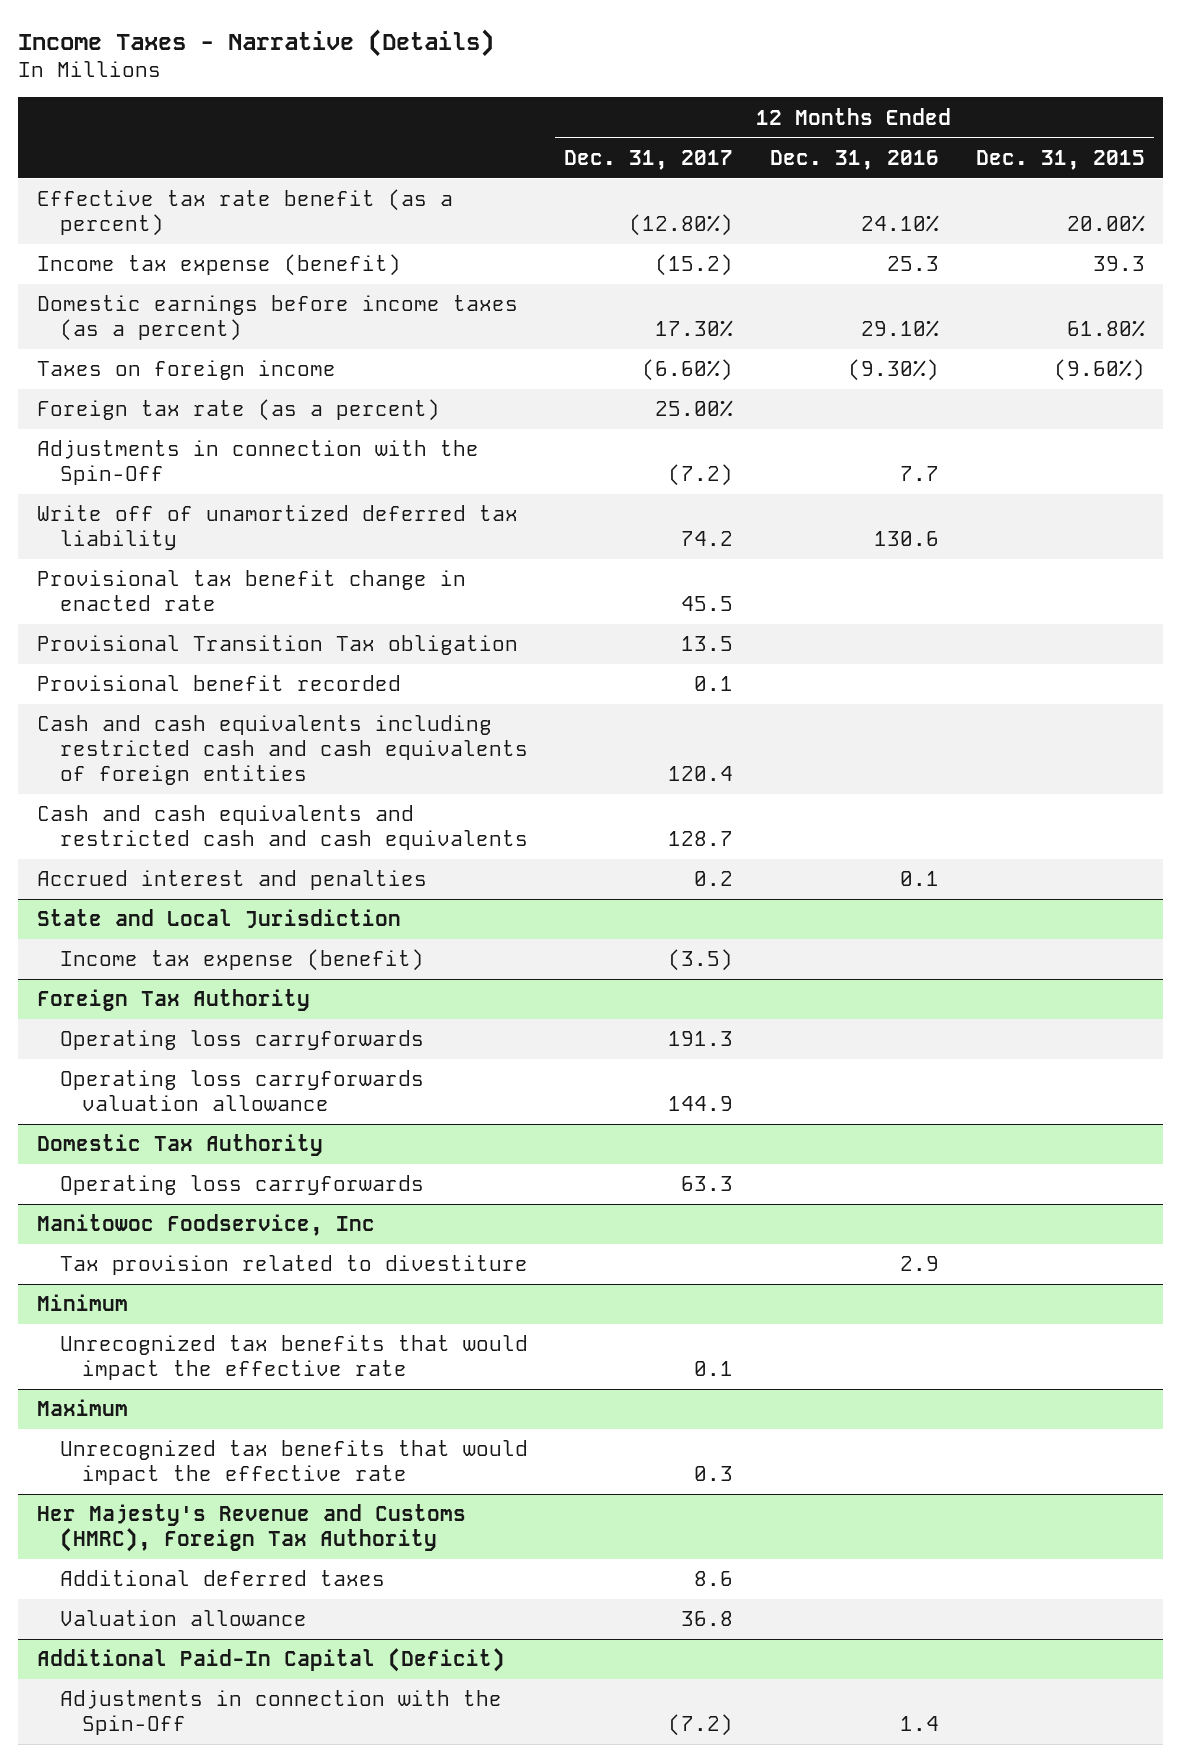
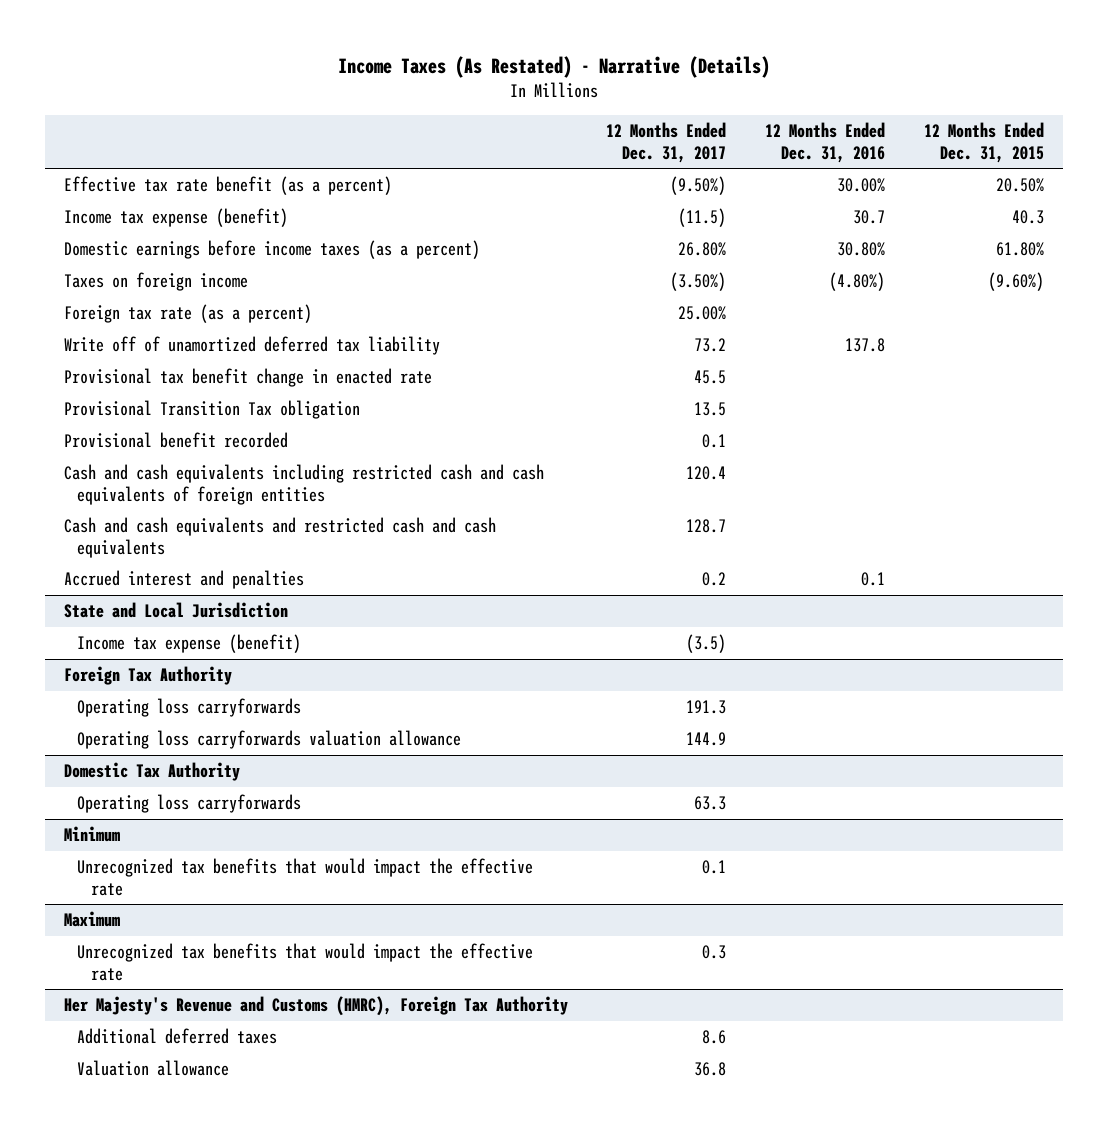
[18,28,495,57] Income Taxes - Narrative (Details) -> [337,55,770,78] Income Taxes (As Restated) - Narrative (Details)
[629,213,734,236] (12.80%) -> [670,176,727,196] (9.50%)
[860,214,939,232] 24.10% -> [837,178,886,193] 30.00%
[1066,214,1145,232] 20.00% -> [995,178,1044,193] 20.50%
[655,254,734,277] (15.2) -> [678,208,727,228] (11.5)
[886,256,939,272] 25.3 -> [853,210,886,225] 30.7
[1092,256,1145,272] 39.3 -> [1011,210,1044,225] 40.3
[655,319,734,337] 17.30% -> [678,242,727,257] 26.80%
[860,319,939,337] 29.10% -> [837,242,886,257] 30.80%
[642,359,734,382] (6.60%) -> [670,272,727,292] (3.50%)
[847,359,939,382] (9.30%) -> [829,272,886,292] (4.80%)
[36,440,479,485] Adjustments in connection with the Spin-Off -> none
[681,530,734,546] 74.2 -> [694,338,727,353] 73.2
[873,530,939,546] 130.6 -> [845,338,886,353] 137.8
[36,1214,375,1237] Manitowoc Foodservice, Inc -> none
[59,1255,528,1276] Tax provision related to divestiture -> none
[36,1648,505,1673] Additional Paid-In Capital (Deficit) -> none
[59,1690,502,1735] Adjustments in connection with the Spin-Off -> none

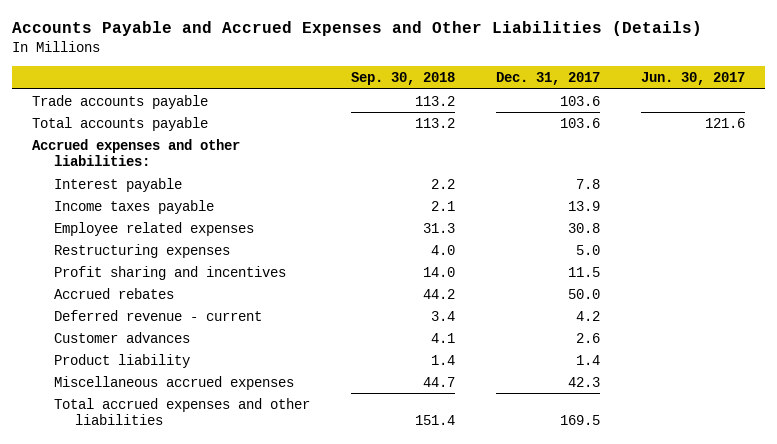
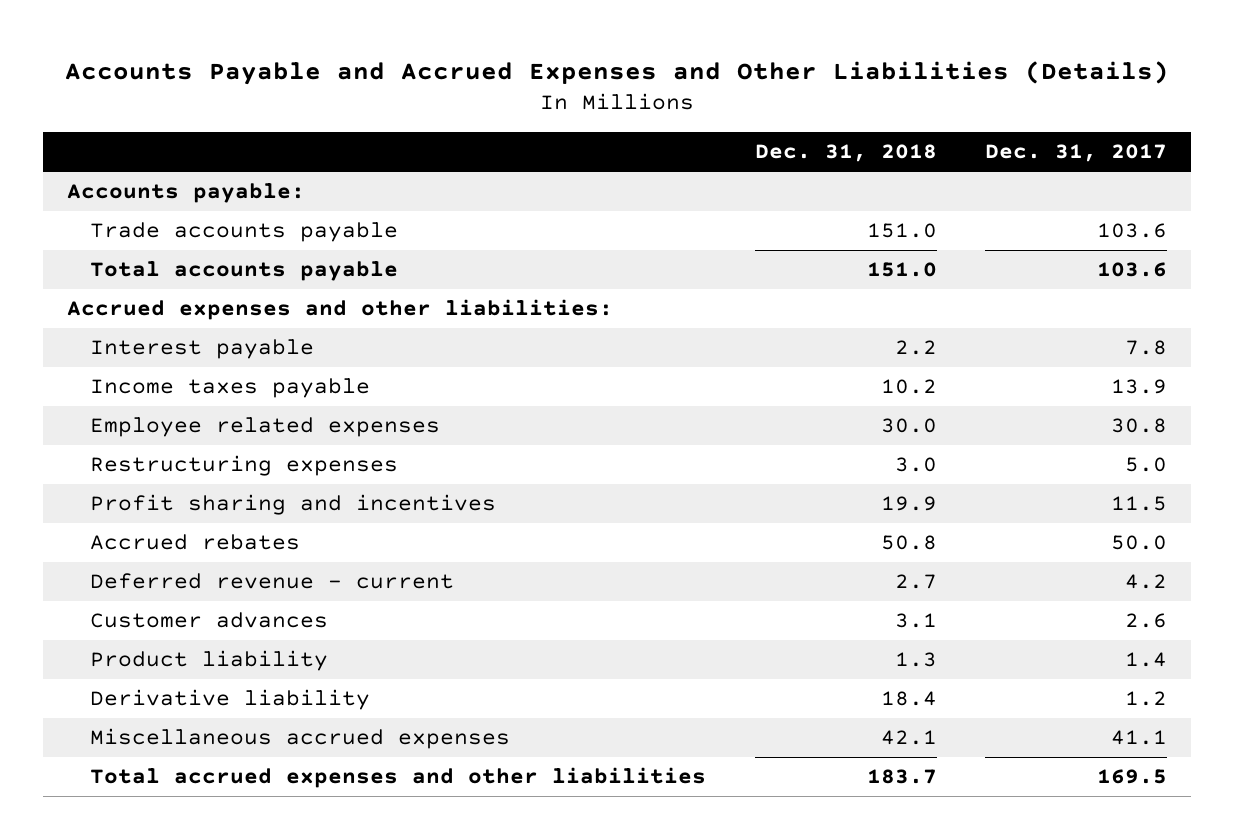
[350,72,455,86] Sep. 30, 2018 -> none
[640,72,745,86] Jun. 30, 2017 -> none
none -> [754,144,937,163] Dec. 31, 2018
none -> [67,183,306,204] Accounts payable:
none -> [90,689,371,711] Derivative liability
[567,376,600,387] 42.3 -> [1110,730,1167,746] 41.1

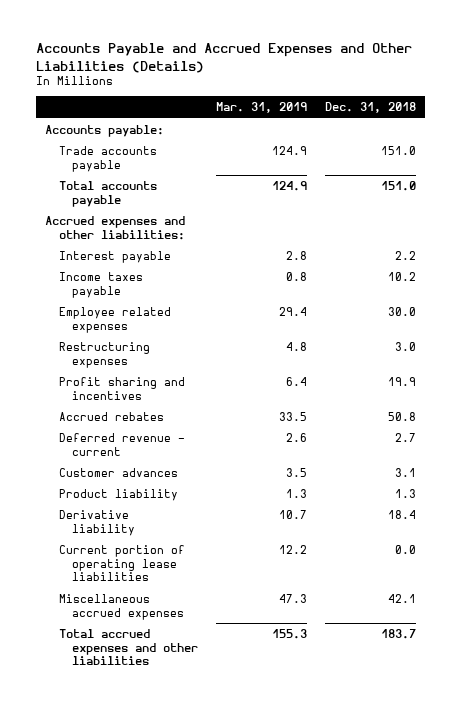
[984,144,1167,163] Dec. 31, 2017 -> none
none -> [215,102,307,114] Mar. 31, 2019
none -> [58,544,185,582] Current portion of operating lease liabilities

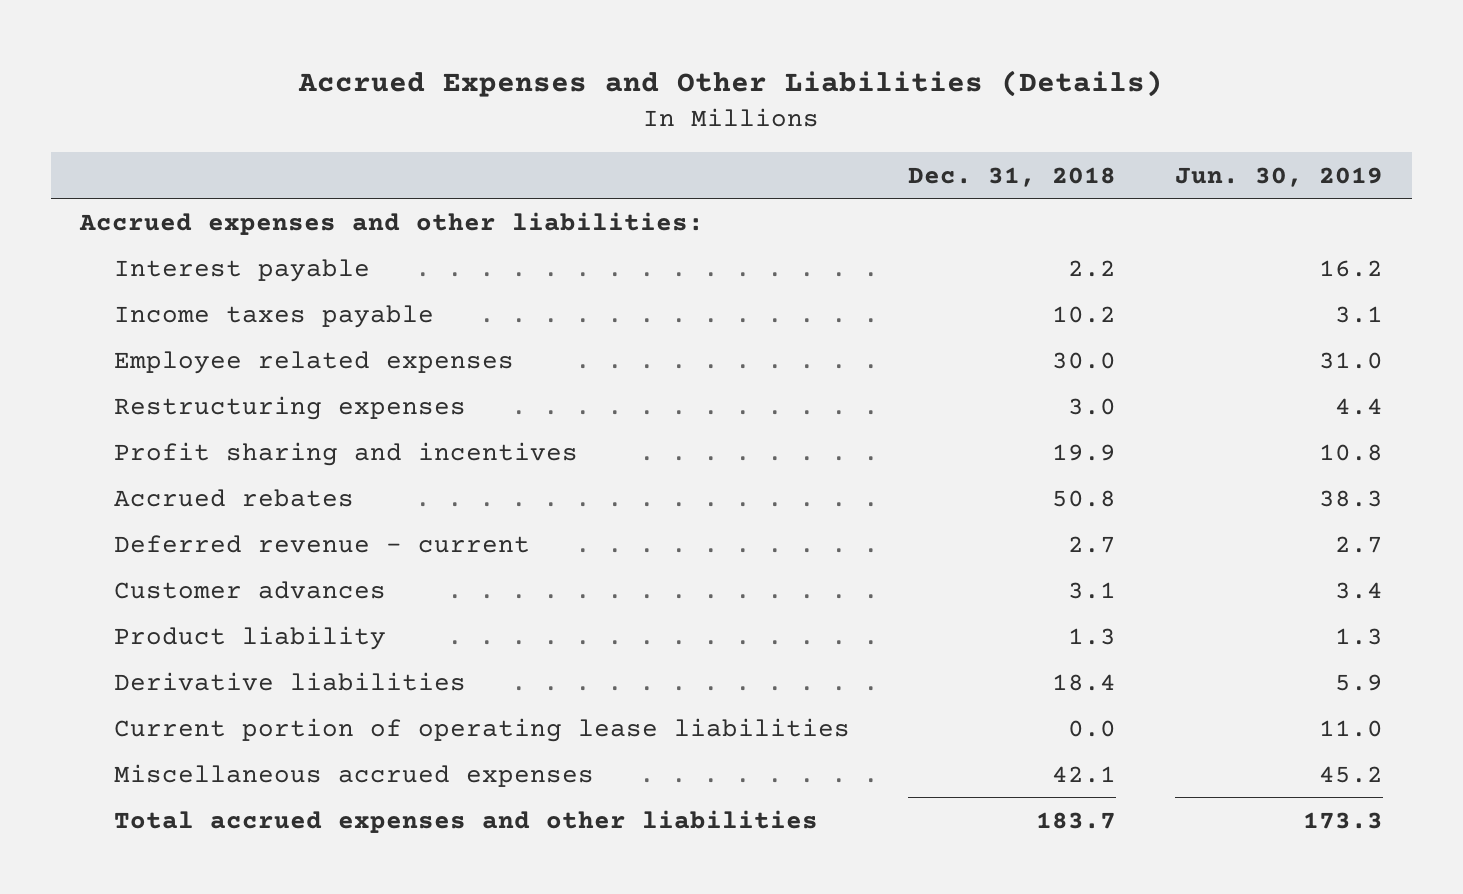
[36,43,413,73] Accounts Payable and Accrued Expenses and Other Liabilities (Details) -> [298,70,1164,98] Accrued Expenses and Other Liabilities (Details)
[215,102,307,114] Mar. 31, 2019 -> none
none -> [1174,166,1383,187] Jun. 30, 2019
[45,124,165,137] Accounts payable: -> none
[58,145,157,172] Trade accounts payable -> none
[58,180,157,207] Total accounts payable -> none
[58,509,136,536] Derivative liability -> [114,671,467,691] Derivative liabilities

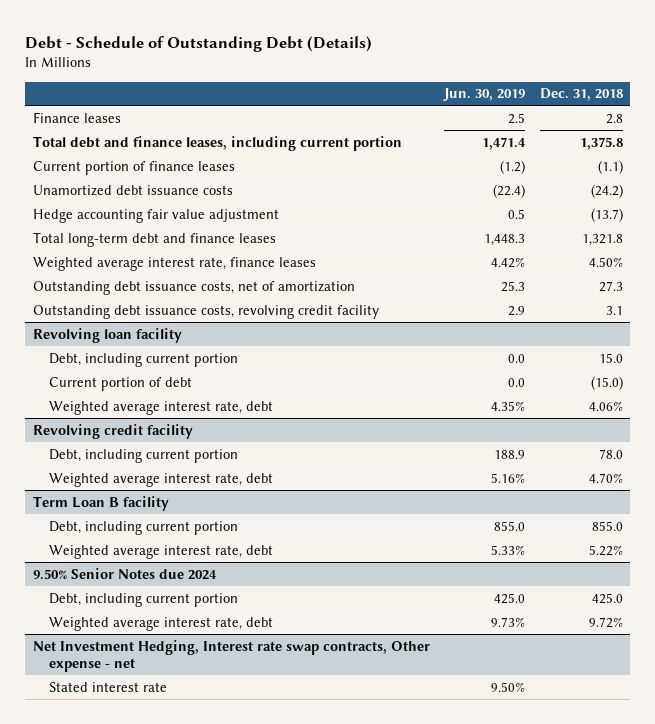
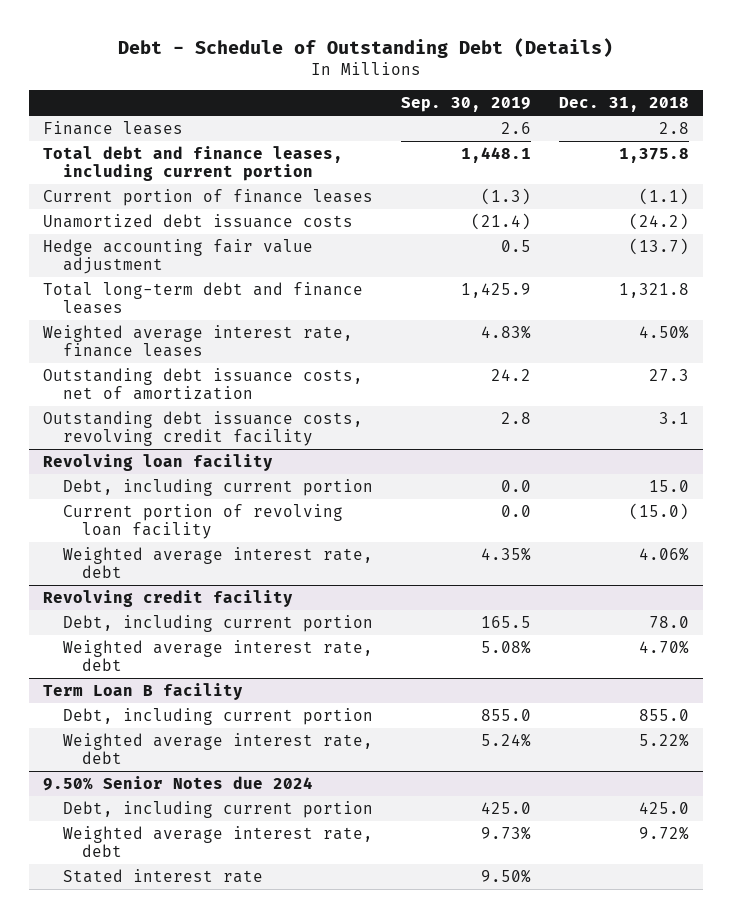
[443,88,526,102] Jun. 30, 2019 -> none
none -> [401,97,532,113] Sep. 30, 2019
[48,376,192,391] Current portion of debt -> [62,503,343,540] Current portion of revolving loan facility
[32,639,430,673] Net Investment Hedging, Interest rate swap contracts, Other expense - net -> none

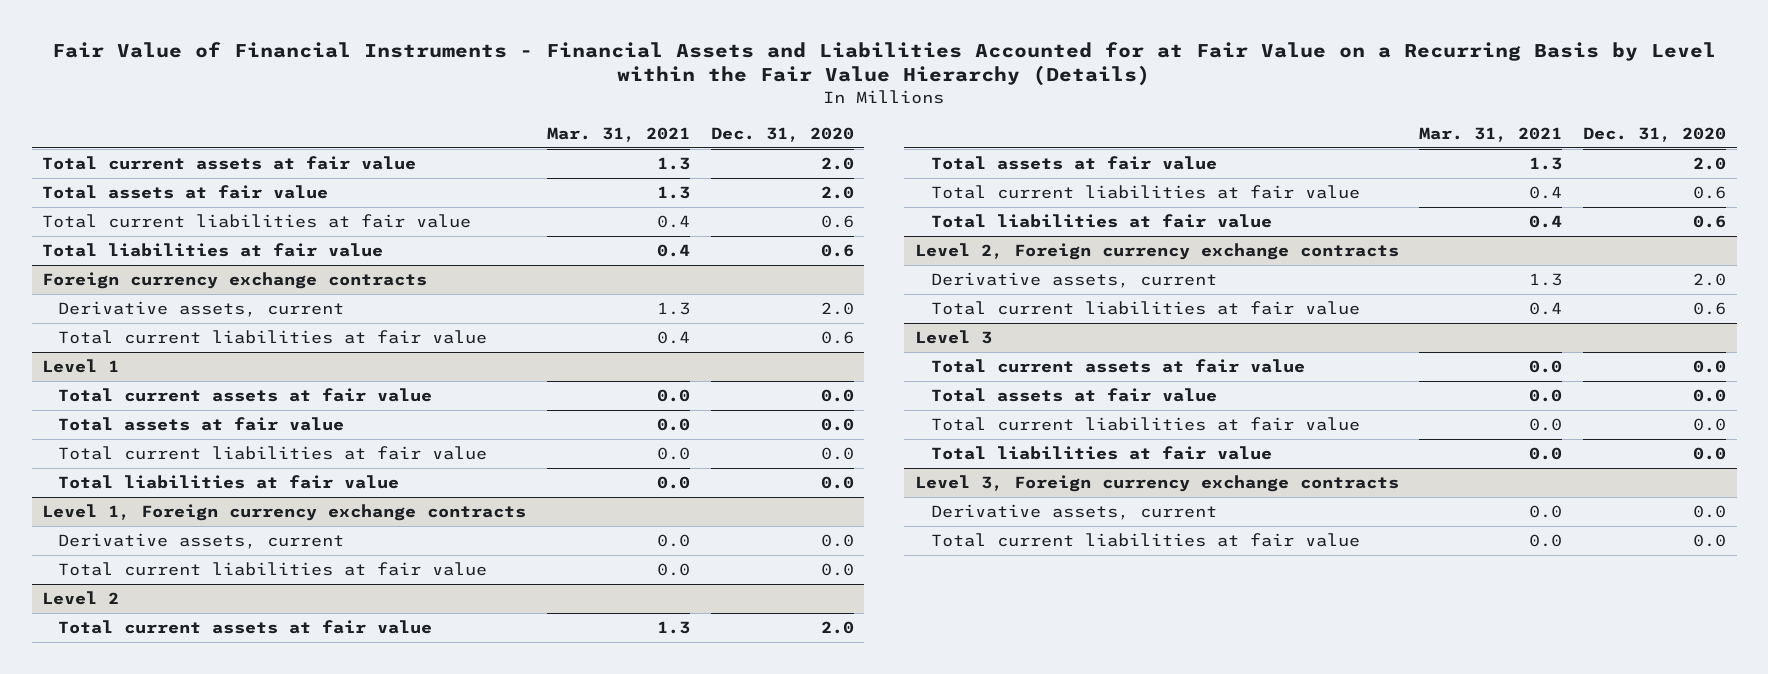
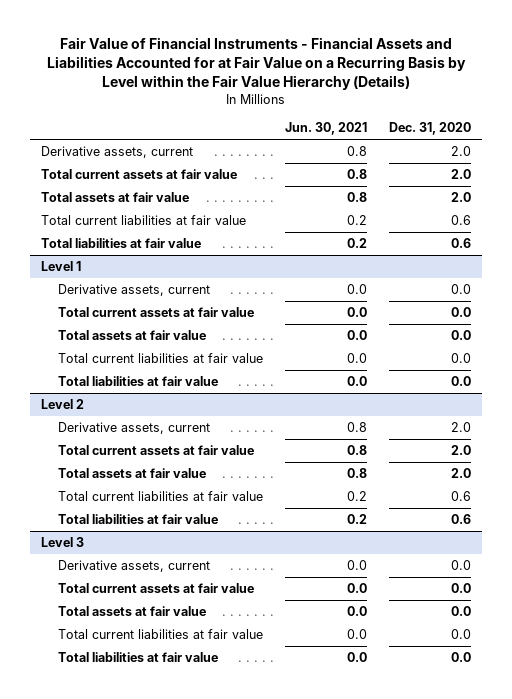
[546,127,690,143] Mar. 31, 2021 -> none
none -> [285,122,368,136] Jun. 30, 2021
none -> [40,146,193,159] Derivative assets, current
[42,271,428,289] Foreign currency exchange contracts -> none
[58,300,345,317] Derivative assets, current -> none
[58,329,488,344] Total current liabilities at fair value -> none
none -> [58,284,211,297] Derivative assets, current
[42,503,527,521] Level 1, Foreign currency exchange contracts -> none
[58,532,345,549] Derivative assets, current -> none
[58,561,488,576] Total current liabilities at fair value -> none
none -> [58,422,211,435] Derivative assets, current
[914,242,1399,260] Level 2, Foreign currency exchange contracts -> none
[930,271,1217,288] Derivative assets, current -> none
[930,300,1360,315] Total current liabilities at fair value -> none
none -> [58,560,211,573] Derivative assets, current
[914,474,1399,492] Level 3, Foreign currency exchange contracts -> none
[930,503,1217,520] Derivative assets, current -> none
[930,532,1360,547] Total current liabilities at fair value -> none

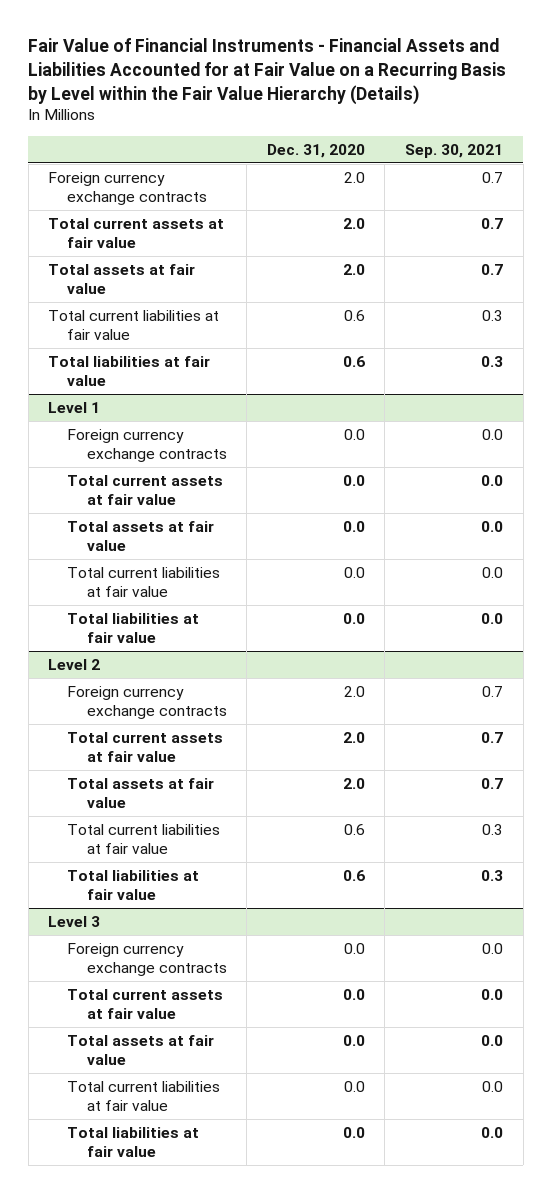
[285,122,368,136] Jun. 30, 2021 -> none
none -> [405,143,504,158] Sep. 30, 2021
[40,146,193,159] Derivative assets, current -> [48,171,208,206] Foreign currency exchange contracts
[58,284,211,297] Derivative assets, current -> [67,428,227,463] Foreign currency exchange contracts
[58,422,211,435] Derivative assets, current -> [67,685,227,720] Foreign currency exchange contracts
[58,560,211,573] Derivative assets, current -> [67,942,227,977] Foreign currency exchange contracts

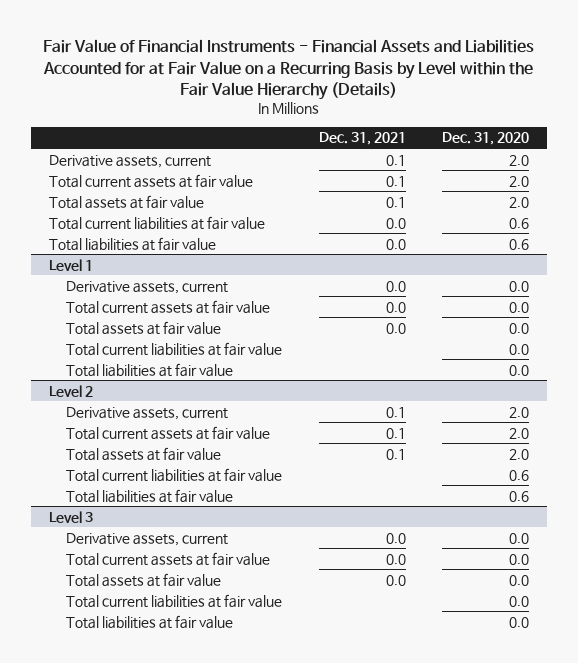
[405,143,504,158] Sep. 30, 2021 -> none
none -> [318,132,406,146] Dec. 31, 2021
[48,171,208,206] Foreign currency exchange contracts -> [49,154,212,168] Derivative assets, current
[67,428,227,463] Foreign currency exchange contracts -> [66,280,229,294] Derivative assets, current
[67,685,227,720] Foreign currency exchange contracts -> [66,406,229,420] Derivative assets, current
[67,942,227,977] Foreign currency exchange contracts -> [66,532,229,546] Derivative assets, current

